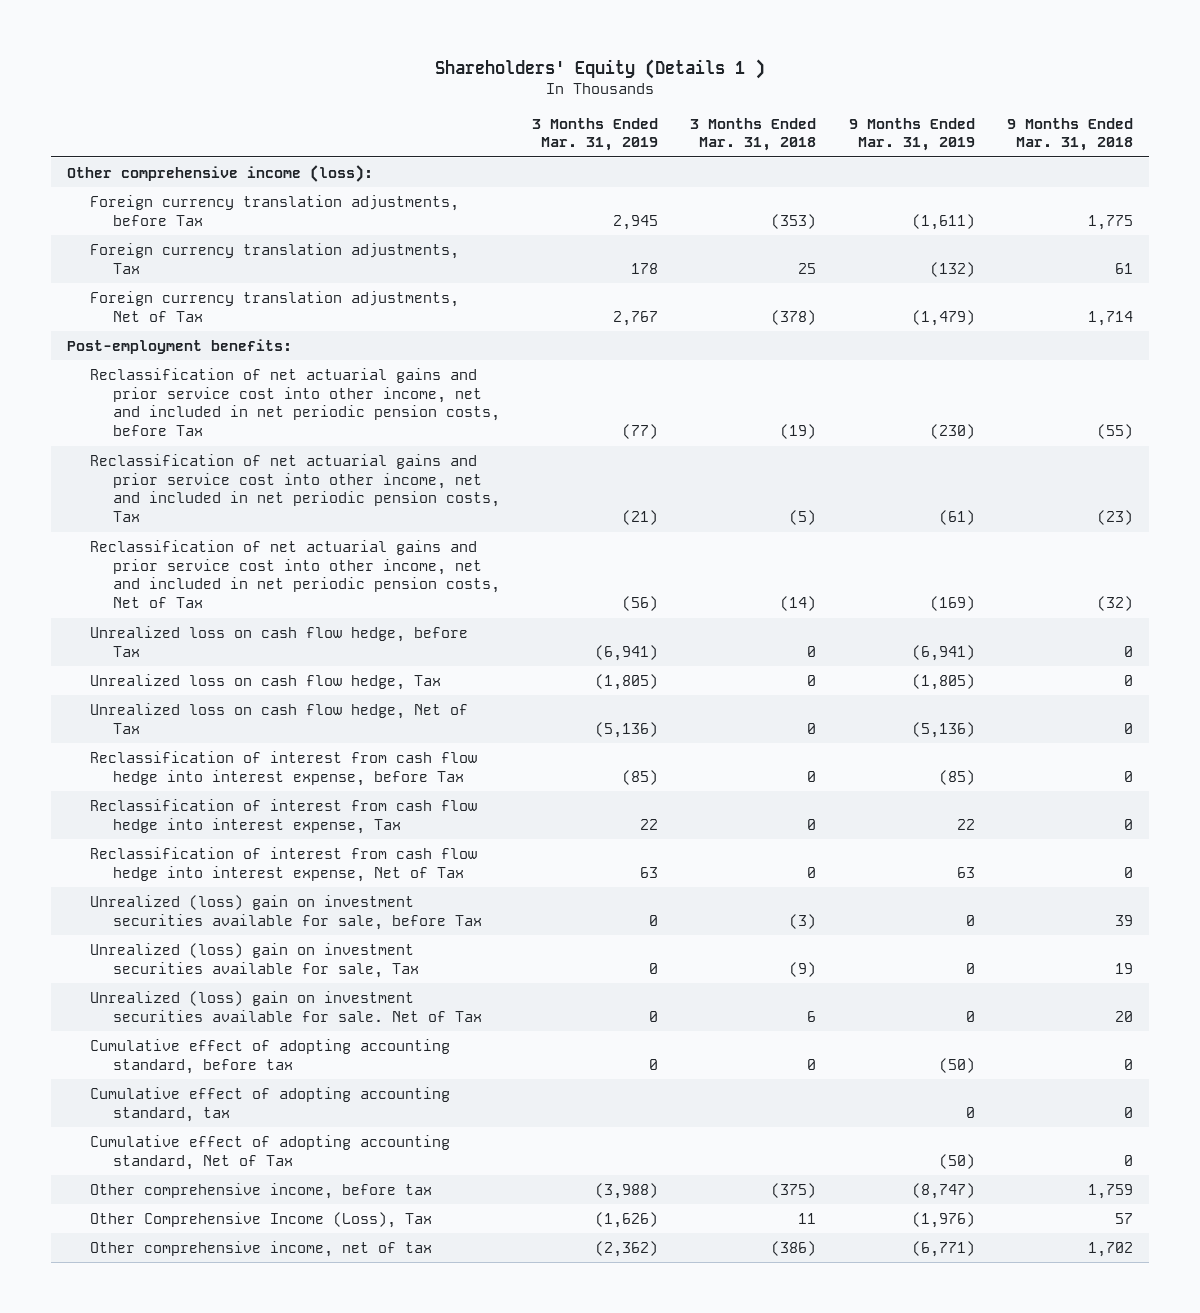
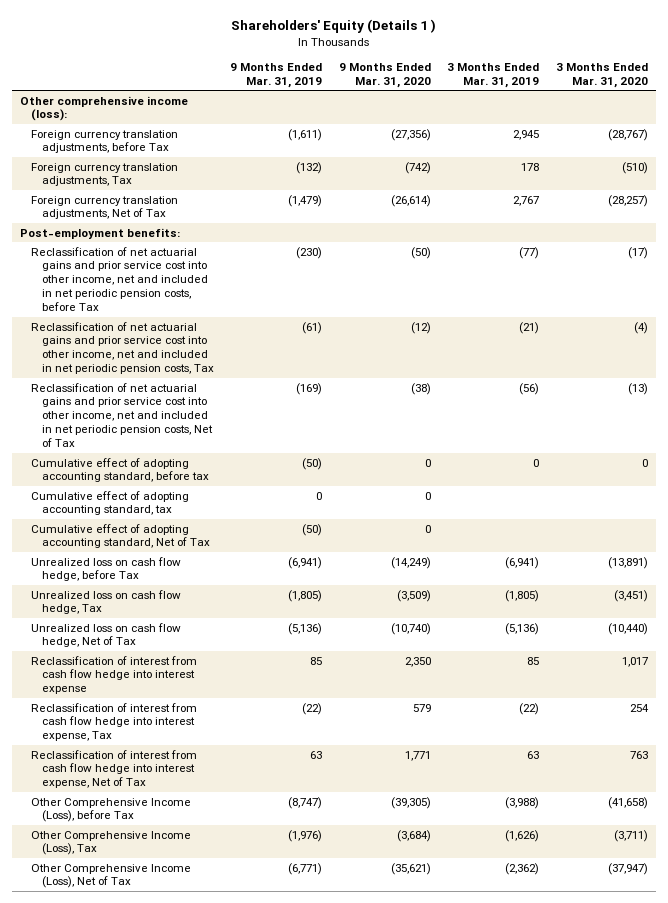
[690,117,817,152] 3 Months Ended Mar. 31, 2018 -> none
[1006,117,1133,152] 9 Months Ended Mar. 31, 2018 -> none
none -> [338,62,431,88] 9 Months Ended Mar. 31, 2020
none -> [555,62,648,88] 3 Months Ended Mar. 31, 2020
[89,1038,450,1074] Cumulative effect of adopting accounting standard, before tax -> [31,457,209,483] Cumulative effect of adopting accounting standard, before tax
[89,1086,450,1122] Cumulative effect of adopting accounting standard, tax -> [31,490,190,516] Cumulative effect of adopting accounting standard, tax
[89,1134,450,1170] Cumulative effect of adopting accounting standard, Net of Tax -> [31,523,210,549] Cumulative effect of adopting accounting standard, Net of Tax
[89,750,477,786] Reclassification of interest from cash flow hedge into interest expense, before Tax -> [31,655,198,695] Reclassification of interest from cash flow hedge into interest expense
[621,769,658,785] (85) -> [527,656,540,665] 85
[938,769,975,785] (85) -> [310,656,323,665] 85
[639,818,658,830] 22 -> [519,702,540,715] (22)
[956,818,975,830] 22 -> [302,702,323,715] (22)
[89,894,482,930] Unrealized (loss) gain on investment securities available for sale, before Tax -> none
[89,942,419,978] Unrealized (loss) gain on investment securities available for sale, Tax -> none
[89,990,482,1022] Unrealized (loss) gain on investment securities available for sale. Net of Tax -> none
[89,1182,432,1199] Other comprehensive income, before tax -> [31,797,192,823] Other Comprehensive Income (Loss), before Tax
[89,1240,432,1257] Other comprehensive income, net of tax -> [31,863,192,889] Other Comprehensive Income (Loss), Net of Tax

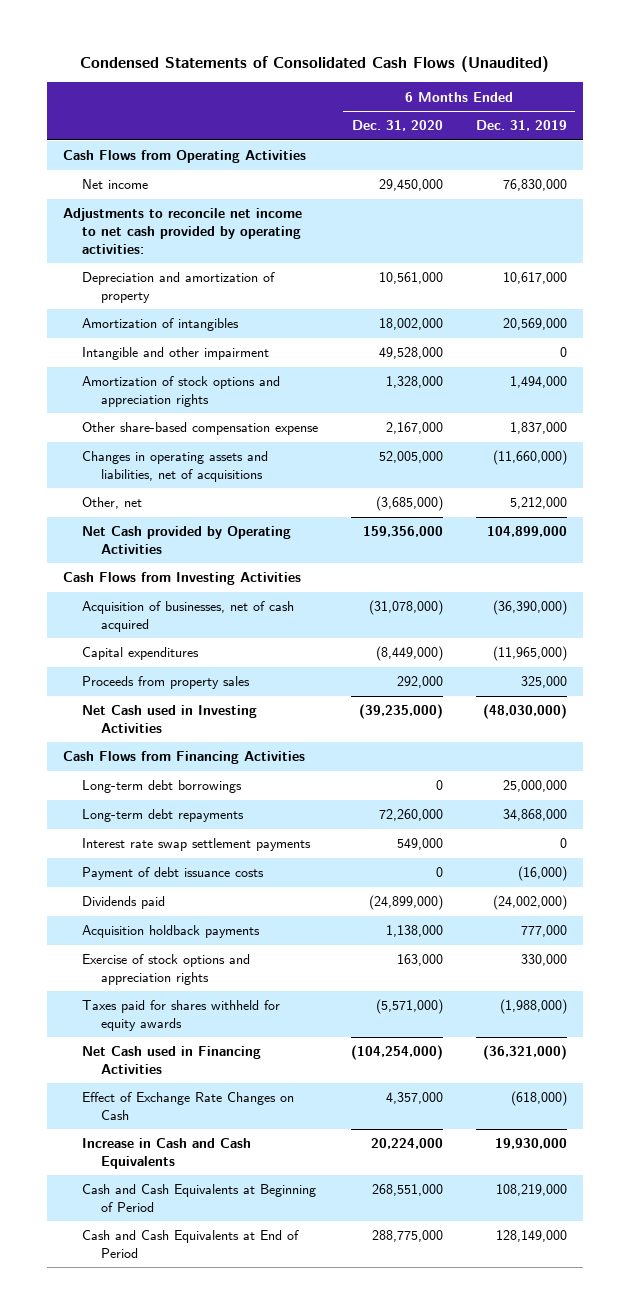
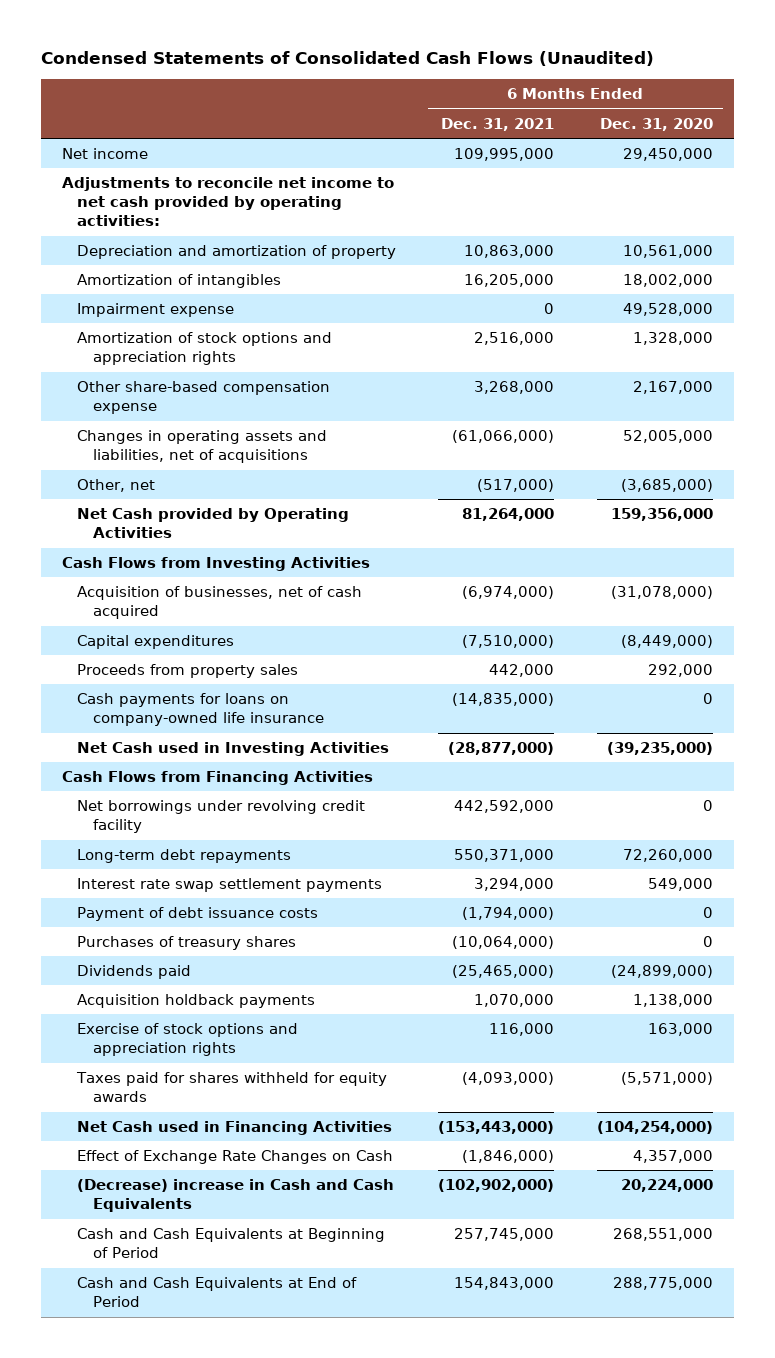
[475,120,567,132] Dec. 31, 2019 -> none
none -> [441,117,555,131] Dec. 31, 2021
[63,150,307,164] Cash Flows from Operating Activities -> none
[81,347,269,361] Intangible and other impairment -> [77,303,235,318] Impairment expense
none -> [77,693,324,727] Cash payments for loans on company-owned life insurance
[81,780,242,794] Long-term debt borrowings -> none
none -> [77,800,366,834] Net borrowings under revolving credit facility
none -> [77,936,297,951] Purchases of treasury shares
[81,1138,251,1169] Increase in Cash and Cash Equivalents -> [77,1179,395,1213] (Decrease) increase in Cash and Cash Equivalents

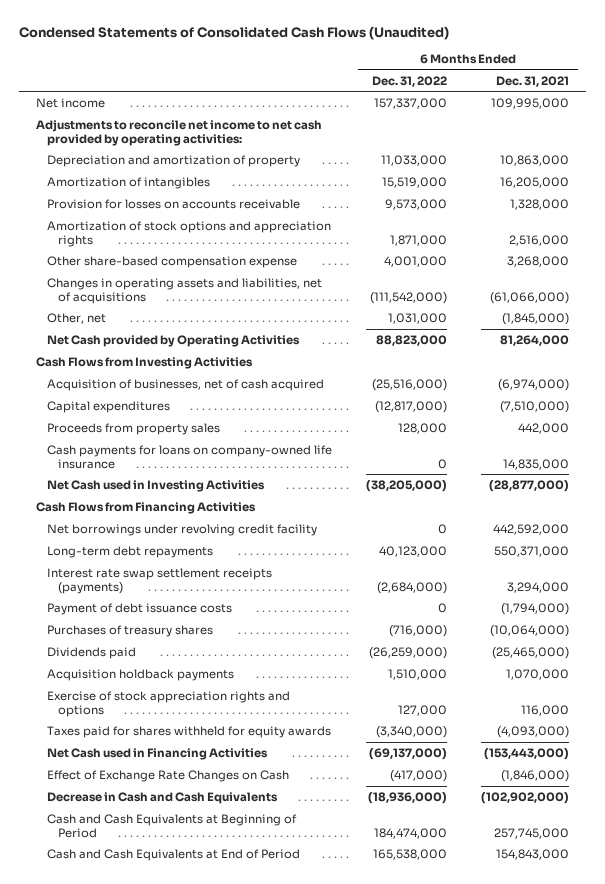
[599,117,713,131] Dec. 31, 2020 -> none
none -> [372,75,448,87] Dec. 31, 2022
[77,303,235,318] Impairment expense -> none
none -> [46,198,300,209] Provision for losses on accounts receivable
[477,479,555,493] (517,000) -> [502,312,570,325] (1,845,000)
[452,693,555,707] (14,835,000) -> [503,458,570,470] 14,835,000
[77,878,383,893] Interest rate swap settlement payments -> [46,567,272,594] Interest rate swap settlement receipts (payments)
[77,1023,299,1057] Exercise of stock options and appreciation rights -> [46,690,290,717] Exercise of stock appreciation rights and options
[77,1179,395,1213] (Decrease) increase in Cash and Cash Equivalents -> [46,791,278,804] Decrease in Cash and Cash Equivalents

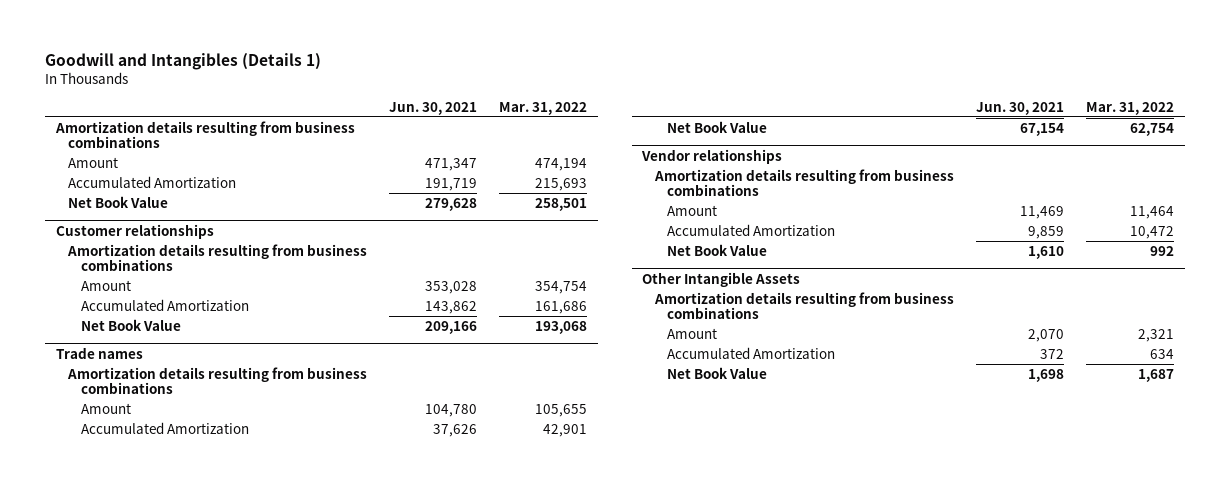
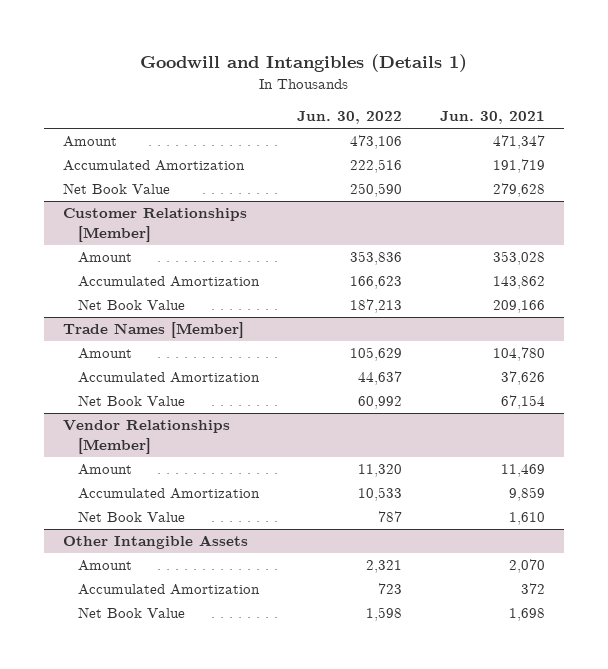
[498,101,587,115] Mar. 31, 2022 -> none
none -> [297,111,403,125] Jun. 30, 2022
[54,120,355,149] Amortization details resulting from business combinations -> none
[67,243,368,272] Amortization details resulting from business combinations -> none
[55,223,214,239] Customer relationships -> [63,208,248,243] Customer Relationships [Member]
[67,366,368,395] Amortization details resulting from business combinations -> none
[55,346,143,359] Trade names -> [63,322,245,339] Trade Names [Member]
[653,168,954,197] Amortization details resulting from business combinations -> none
[641,148,783,164] Vendor relationships -> [63,420,231,455] Vendor Relationships [Member]
[653,291,954,320] Amortization details resulting from business combinations -> none

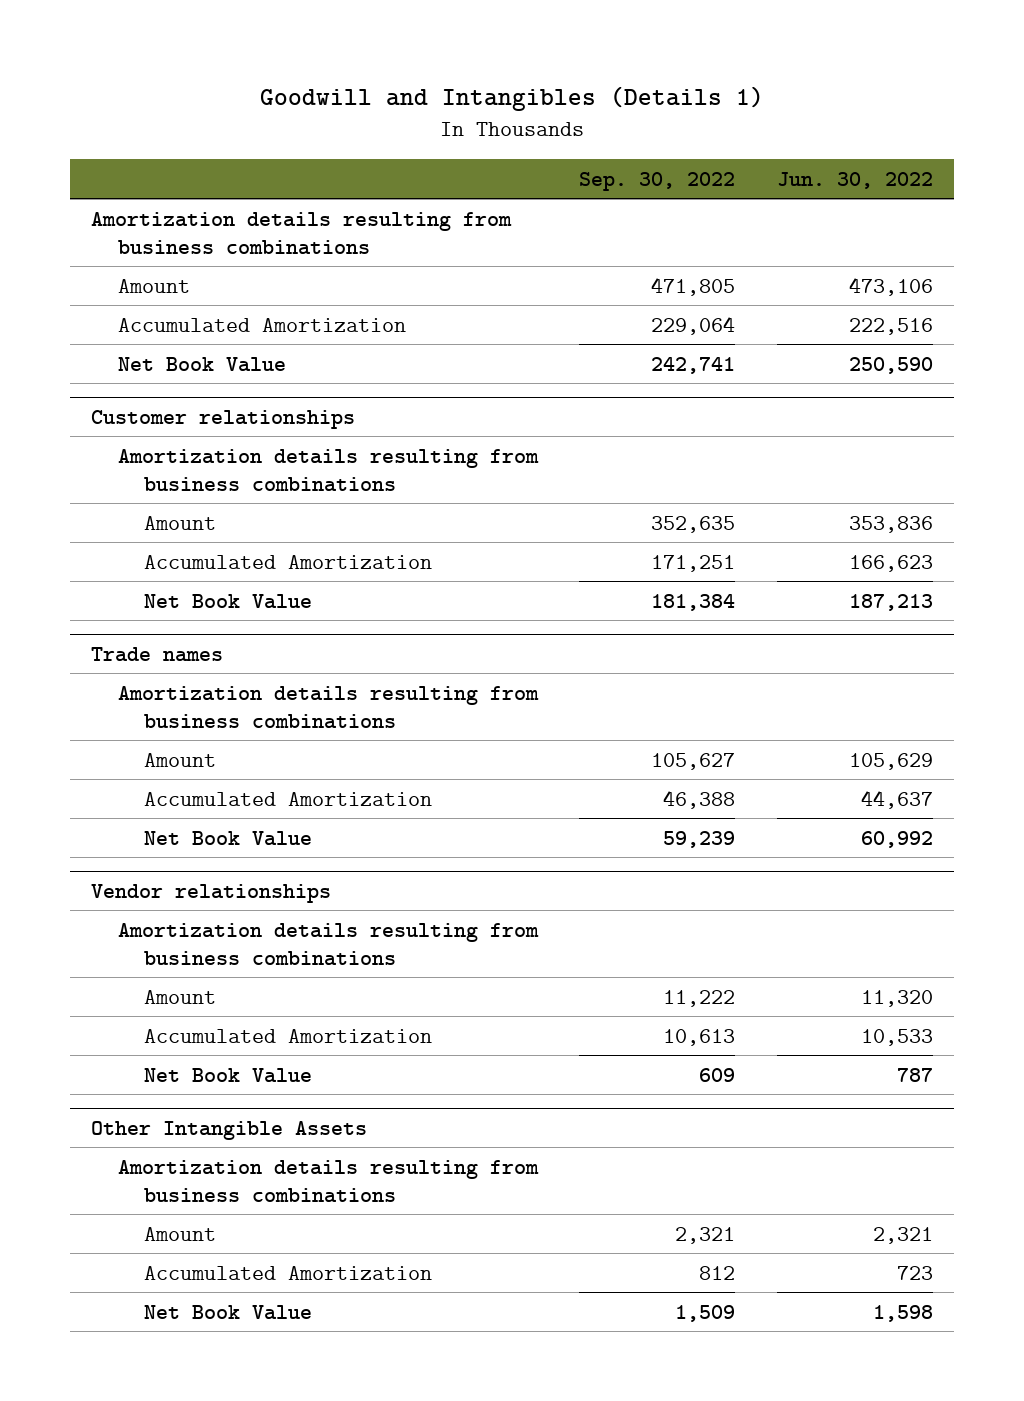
[440,111,546,125] Jun. 30, 2021 -> none
none -> [579,171,736,191] Sep. 30, 2022
none -> [90,211,512,255] Amortization details resulting from business combinations
[63,208,248,243] Customer Relationships [Member] -> [90,409,355,429] Customer relationships
none -> [117,448,539,492] Amortization details resulting from business combinations
[63,322,245,339] Trade Names [Member] -> [90,646,223,662] Trade names
none -> [117,685,539,729] Amortization details resulting from business combinations
[63,420,231,455] Vendor Relationships [Member] -> [90,883,331,903] Vendor relationships
none -> [117,922,539,966] Amortization details resulting from business combinations
none -> [117,1159,539,1203] Amortization details resulting from business combinations

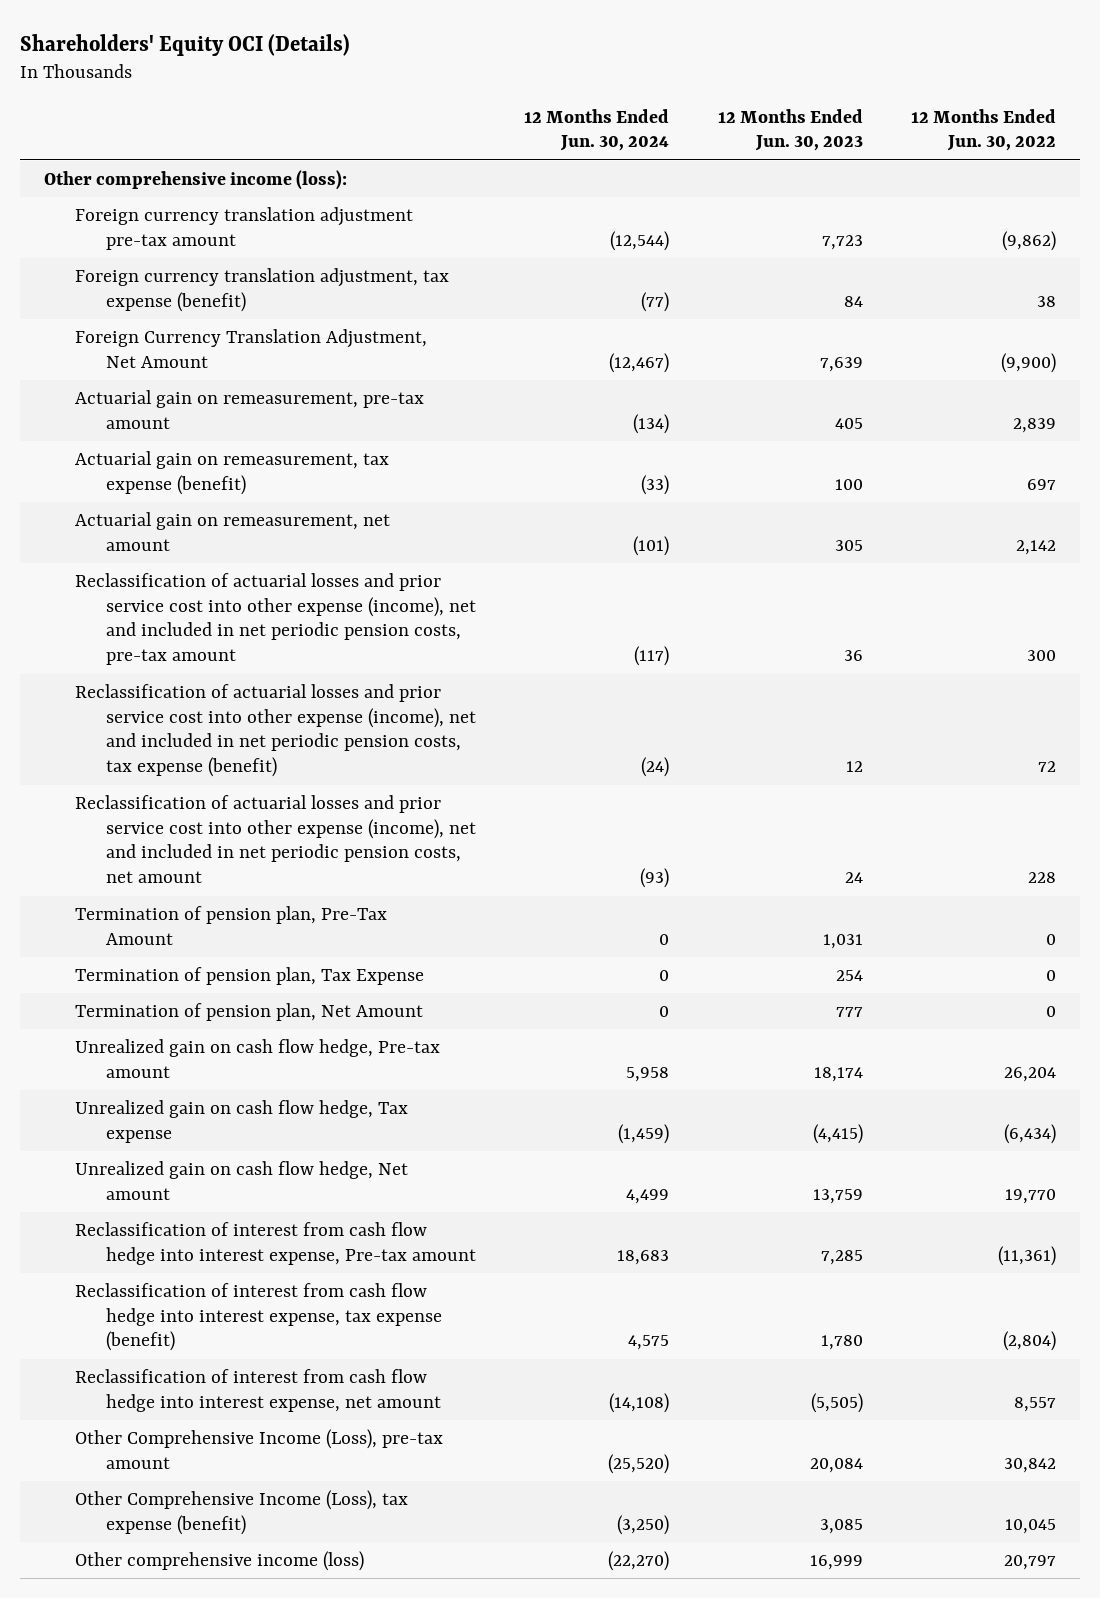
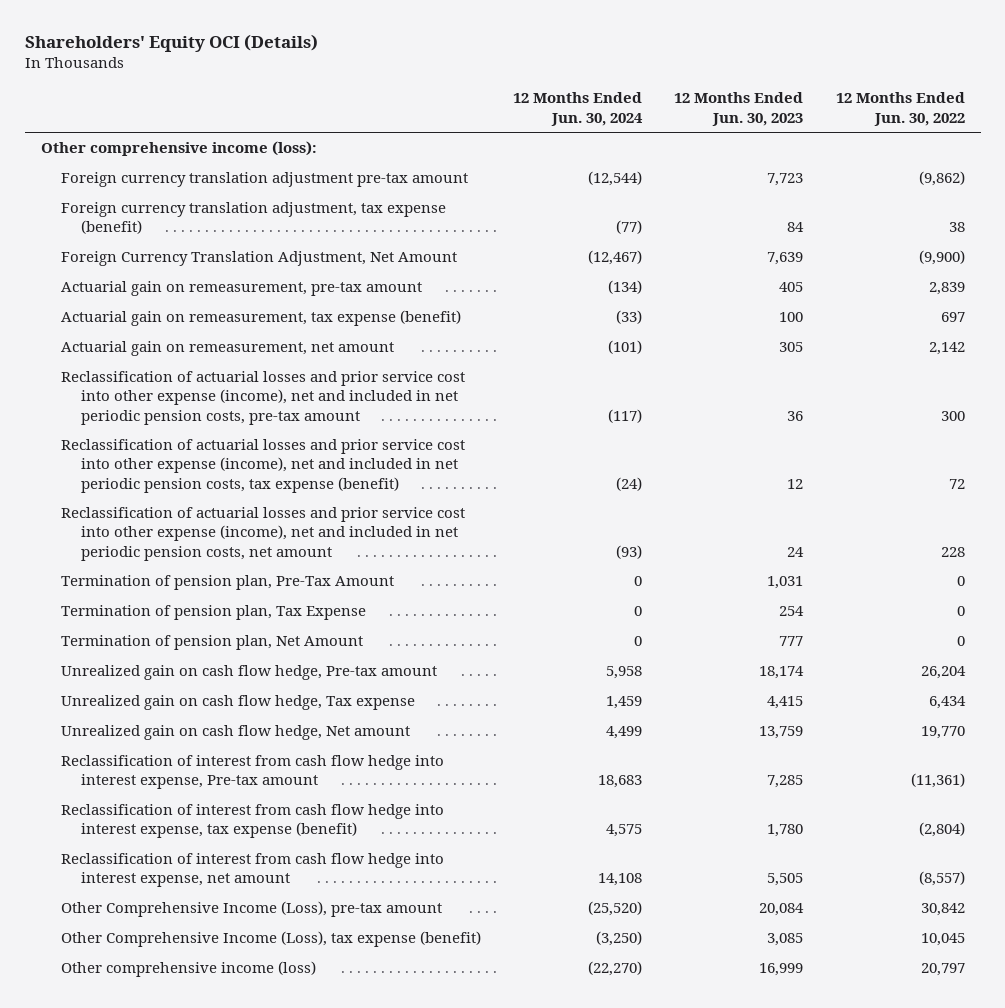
[618,1123,670,1144] (1,459) -> [606,696,643,710] 1,459
[812,1123,863,1144] (4,415) -> [767,696,804,710] 4,415
[1004,1123,1057,1144] (6,434) -> [928,696,966,710] 6,434
[609,1392,670,1413] (14,108) -> [598,873,643,887] 14,108
[810,1392,863,1413] (5,505) -> [767,873,804,887] 5,505
[1014,1396,1057,1412] 8,557 -> [918,871,965,887] (8,557)

